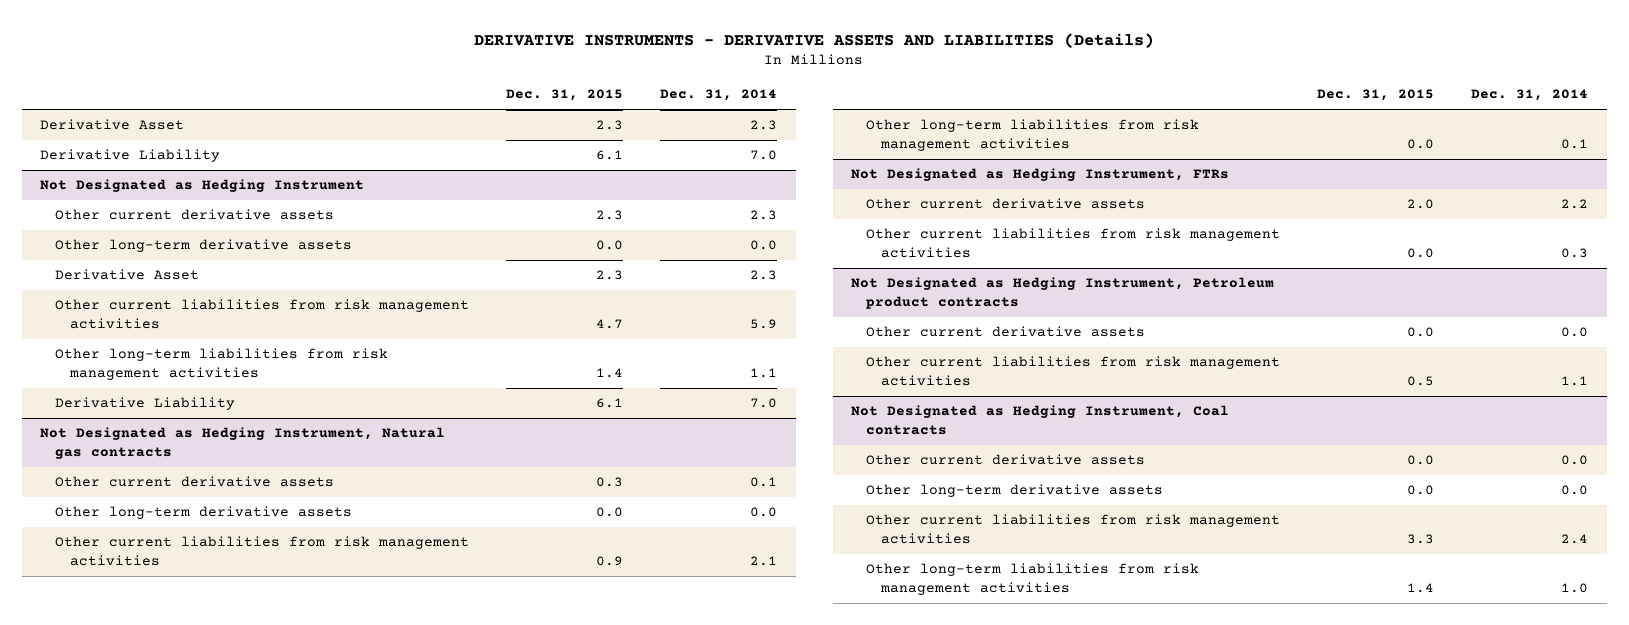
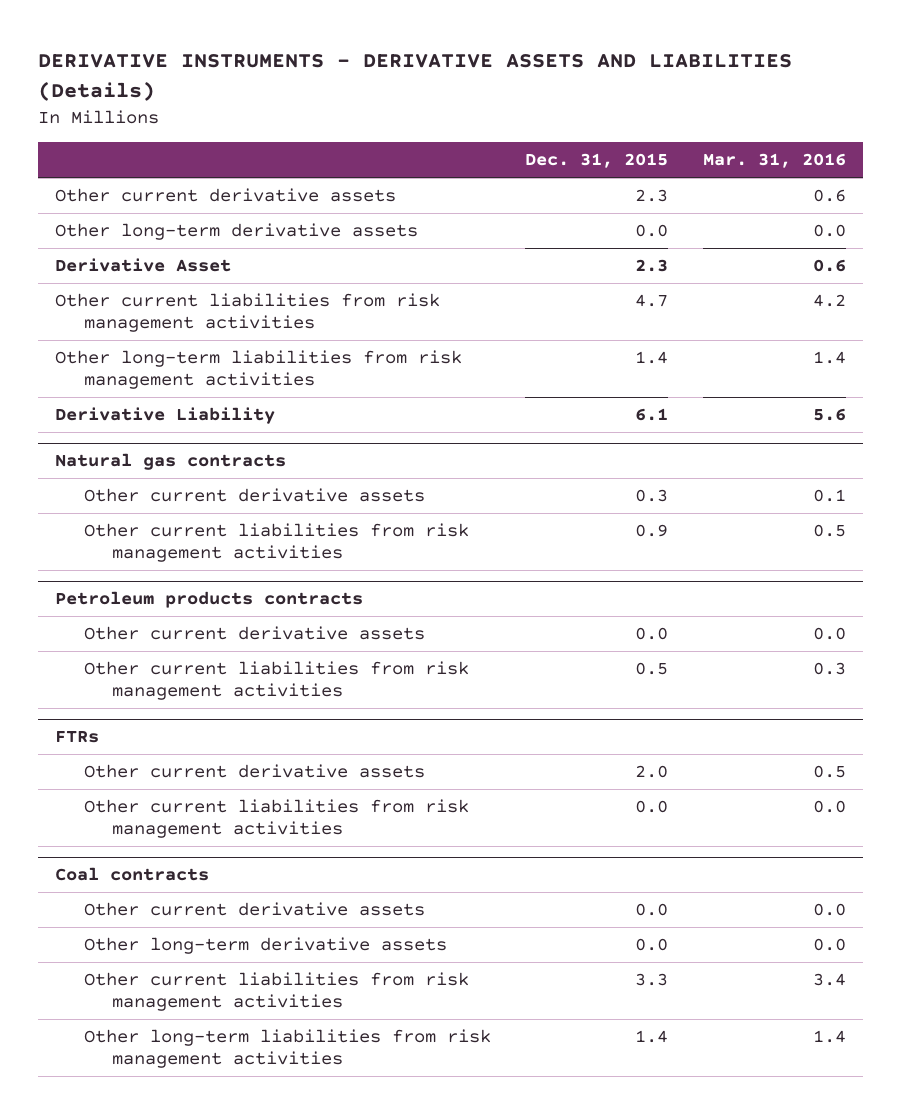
[660,89,778,102] Dec. 31, 2014 -> none
none -> [703,153,847,169] Mar. 31, 2016
[40,119,185,131] Derivative Asset -> none
[40,149,221,163] Derivative Liability -> none
[40,179,365,193] Not Designated as Hedging Instrument -> none
[40,427,446,460] Not Designated as Hedging Instrument, Natural gas contracts -> none
none -> [54,453,286,471] Natural gas contracts
[55,506,353,520] Other long-term derivative assets -> none
[866,119,1200,152] Other long-term liabilities from risk management activities -> none
[851,168,1230,182] Not Designated as Hedging Instrument, FTRs -> none
[866,198,1146,210] Other current derivative assets -> none
[866,228,1281,259] Other current liabilities from risk management activities -> none
[851,277,1275,310] Not Designated as Hedging Instrument, Petroleum product contracts -> none
none -> [54,591,363,609] Petroleum products contracts
[851,405,1230,436] Not Designated as Hedging Instrument, Coal contracts -> none
none -> [54,731,99,744] FTRs
none -> [83,764,425,779] Other current derivative assets
none -> [83,799,469,839] Other current liabilities from risk management activities
none -> [54,867,209,882] Coal contracts

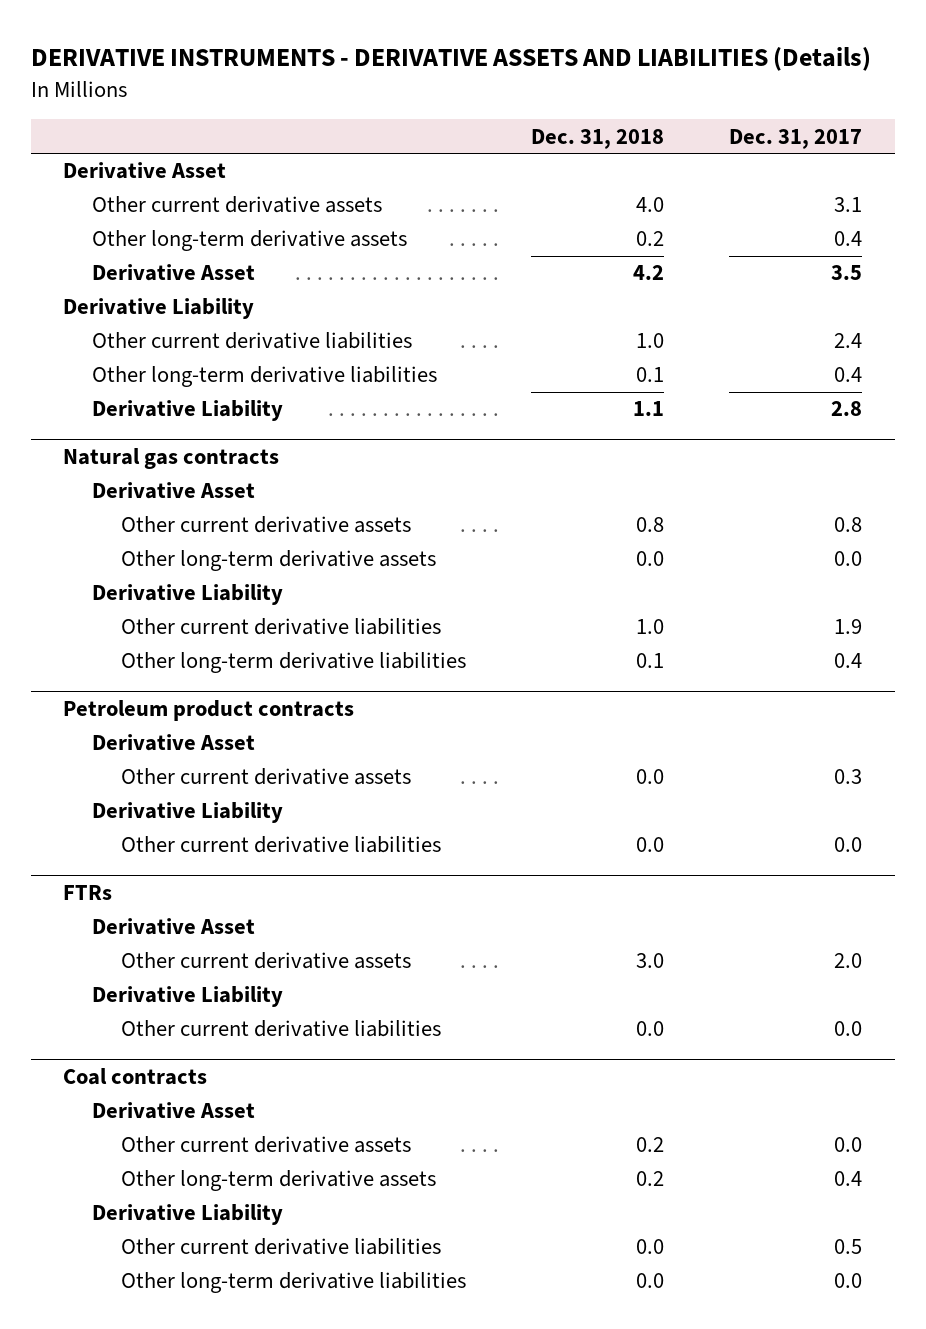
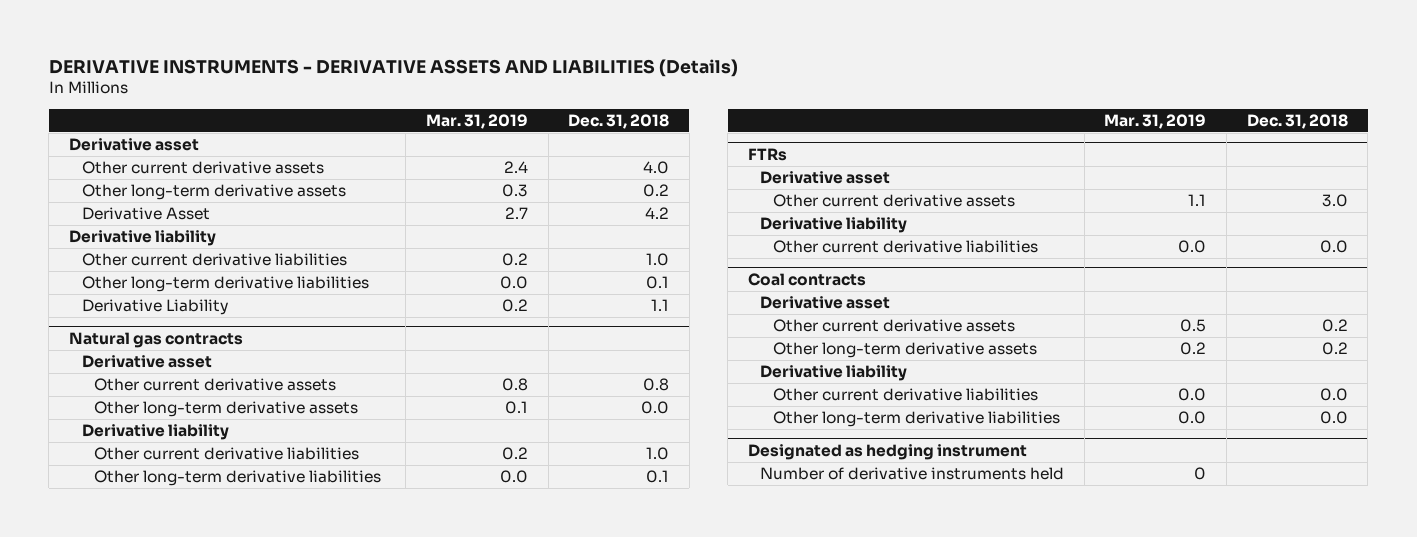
[729,128,863,149] Dec. 31, 2017 -> none
none -> [425,113,528,129] Mar. 31, 2019
[63,162,227,180] Derivative Asset -> [69,138,200,152] Derivative asset
[63,298,255,320] Derivative Liability -> [69,230,217,247] Derivative liability
[92,482,256,500] Derivative Asset -> [81,355,212,369] Derivative asset
[92,584,284,606] Derivative Liability -> [81,424,229,441] Derivative liability
[63,700,355,722] Petroleum product contracts -> none
[92,734,256,752] Derivative Asset -> none
[121,768,412,786] Other current derivative assets -> none
[92,802,284,824] Derivative Liability -> none
[121,836,442,854] Other current derivative liabilities -> none
[92,918,256,936] Derivative Asset -> [760,171,891,185] Derivative asset
[92,986,284,1008] Derivative Liability -> [760,217,908,234] Derivative liability
[92,1102,256,1120] Derivative Asset -> [760,296,891,310] Derivative asset
[92,1204,284,1226] Derivative Liability -> [760,365,908,382] Derivative liability
none -> [747,443,1027,460] Designated as hedging instrument
none -> [760,467,1065,481] Number of derivative instruments held

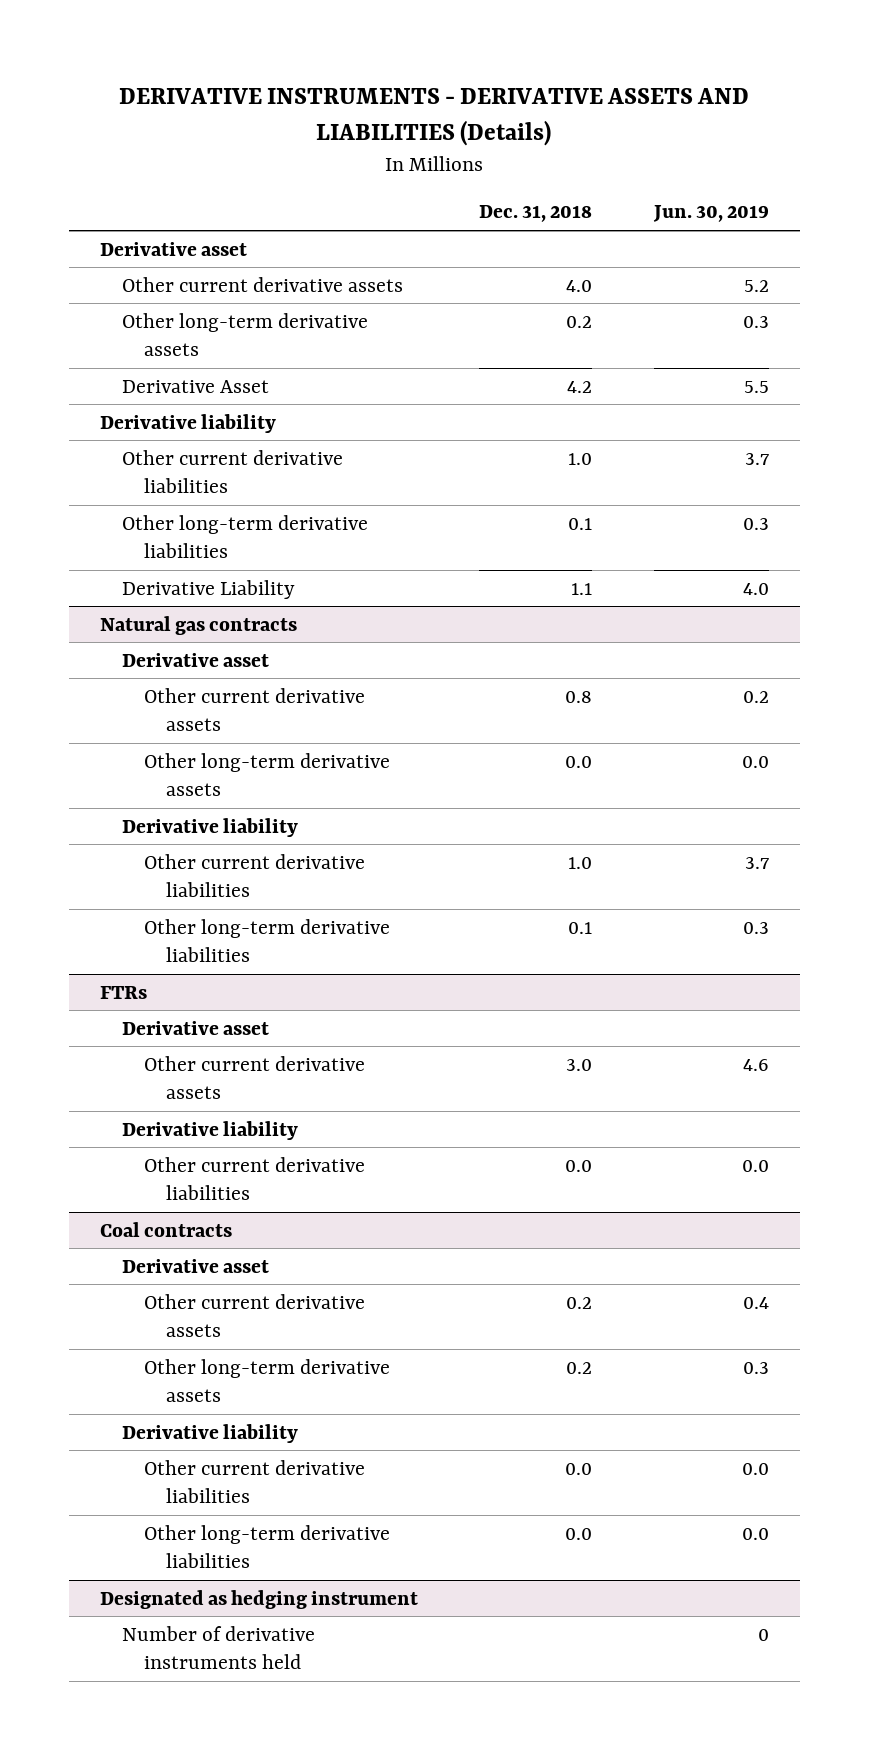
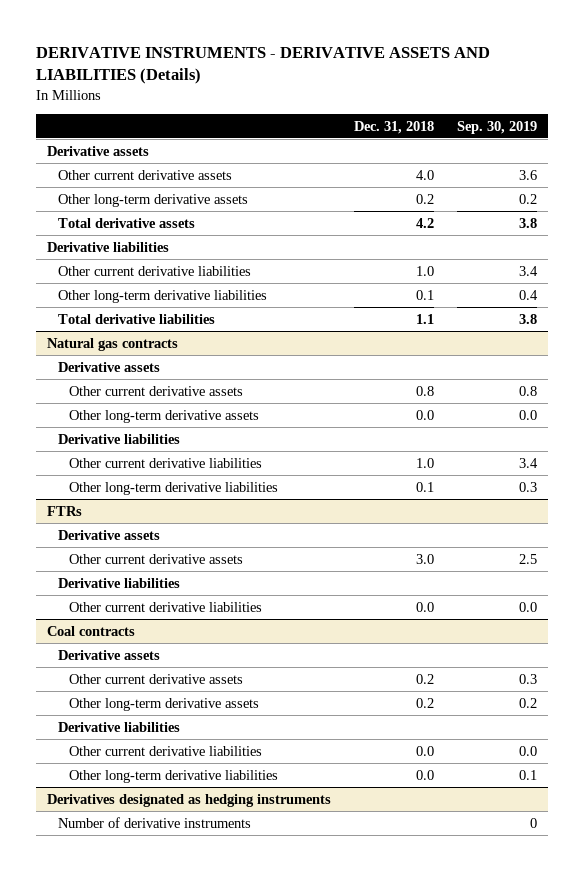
[653,205,770,223] Jun. 30, 2019 -> none
none -> [456,120,537,134] Sep. 30, 2019
[99,241,247,256] Derivative asset -> [47,145,150,156] Derivative assets
[121,379,269,393] Derivative Asset -> [58,217,196,228] Total derivative assets
[99,413,276,433] Derivative liability -> [47,241,170,252] Derivative liabilities
[121,579,295,599] Derivative Liability -> [58,313,216,324] Total derivative liabilities
[121,652,269,667] Derivative asset -> [58,361,161,372] Derivative assets
[121,817,298,837] Derivative liability -> [58,433,181,444] Derivative liabilities
[121,1020,269,1035] Derivative asset -> [58,529,161,540] Derivative assets
[121,1120,298,1140] Derivative liability -> [58,577,181,588] Derivative liabilities
[121,1258,269,1273] Derivative asset -> [58,649,161,660] Derivative assets
[121,1423,298,1443] Derivative liability -> [58,721,181,732] Derivative liabilities
[99,1589,418,1609] Designated as hedging instrument -> [47,793,332,807] Derivatives designated as hedging instruments
[121,1625,315,1670] Number of derivative instruments held -> [58,816,252,828] Number of derivative instruments

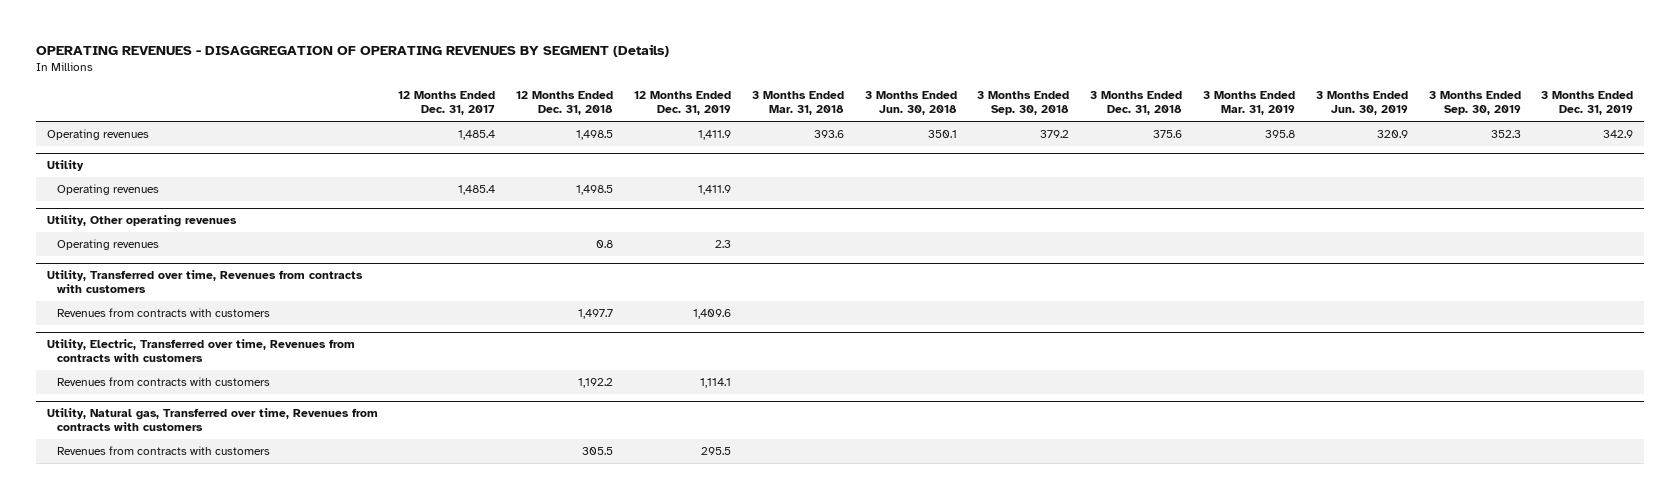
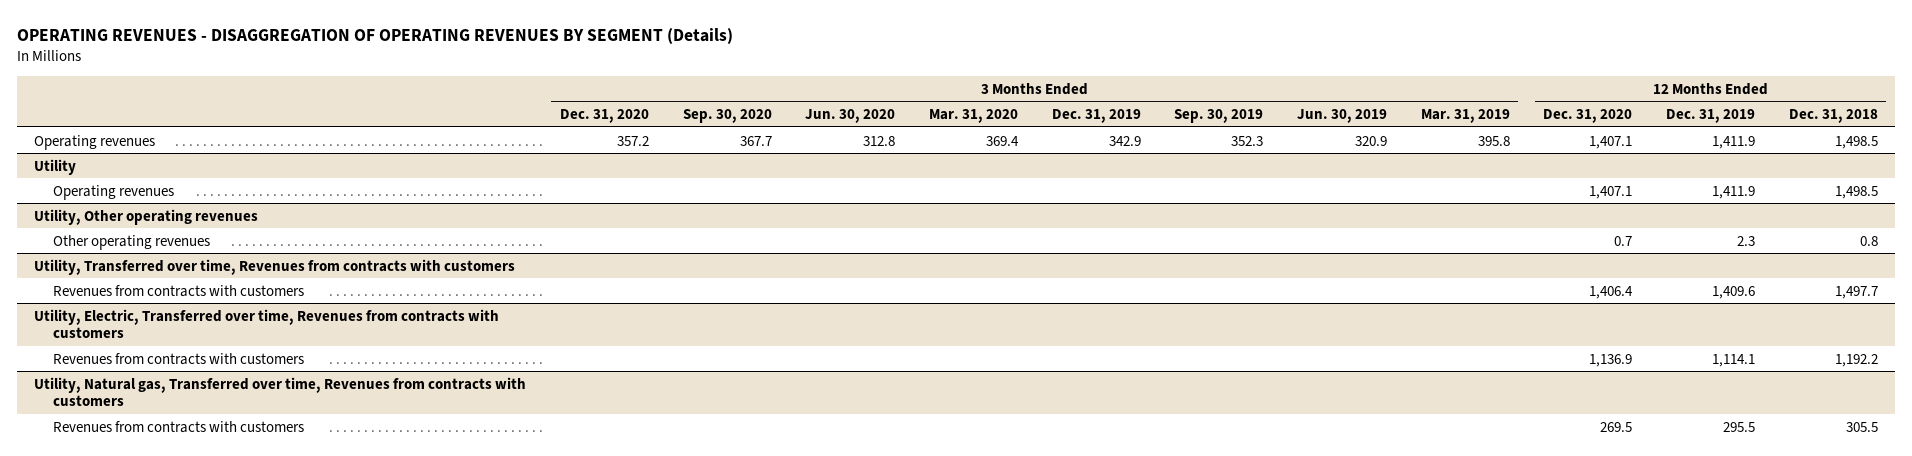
[398,91,496,116] 12 Months Ended Dec. 31, 2017 -> none
[751,91,844,116] 3 Months Ended Mar. 31, 2018 -> none
[864,91,957,116] 3 Months Ended Jun. 30, 2018 -> none
[977,91,1070,116] 3 Months Ended Sep. 30, 2018 -> none
[1090,91,1183,116] 3 Months Ended Dec. 31, 2018 -> none
none -> [559,108,649,123] Dec. 31, 2020
none -> [682,108,772,123] Sep. 30, 2020
none -> [805,108,896,123] Jun. 30, 2020
none -> [928,108,1018,123] Mar. 31, 2020
none -> [1543,108,1633,123] Dec. 31, 2020
[56,238,159,250] Operating revenues -> [52,234,210,250] Other operating revenues

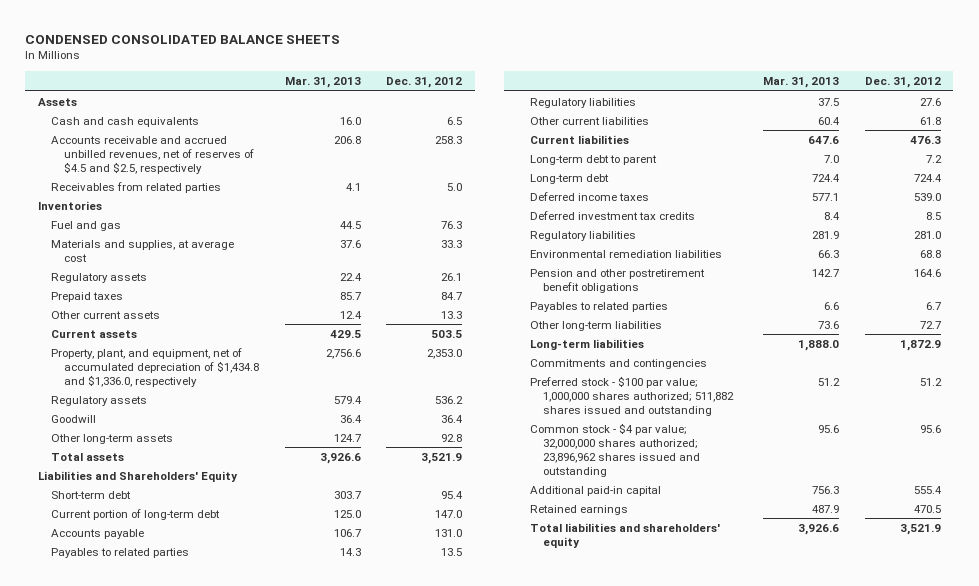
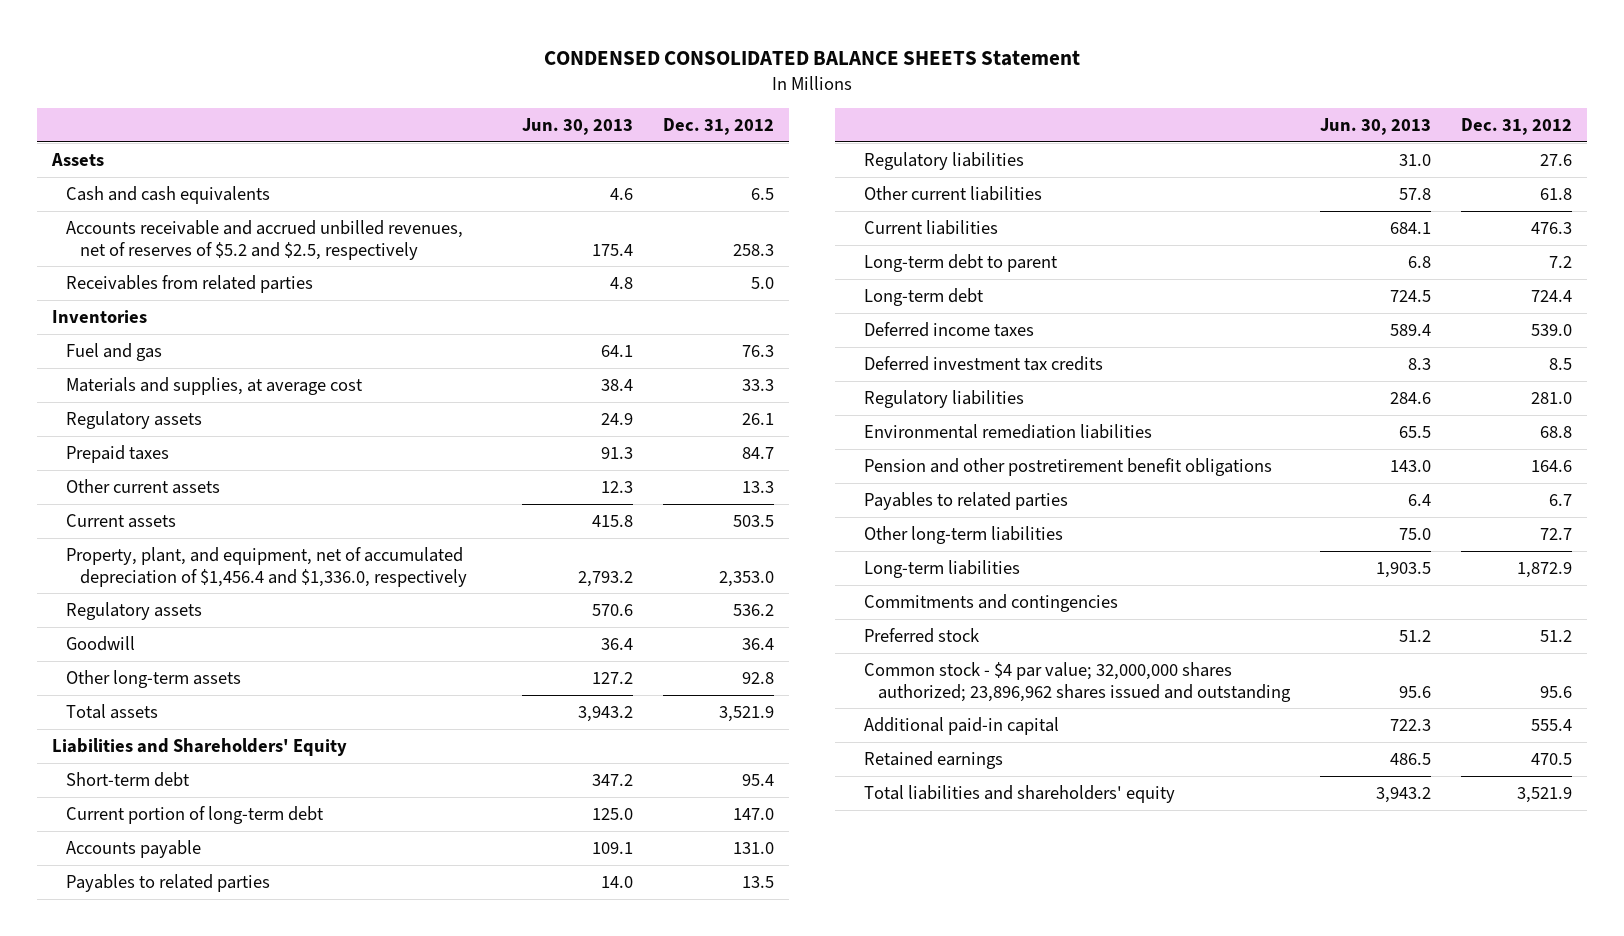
[25,34,341,44] CONDENSED CONSOLIDATED BALANCE SHEETS -> [543,49,1080,66] CONDENSED CONSOLIDATED BALANCE SHEETS Statement
[284,77,361,89] Mar. 31, 2013 -> none
none -> [522,117,634,135] Jun. 30, 2013
[51,135,255,174] Accounts receivable and accrued unbilled revenues, net of reserves of $4.5 and $2.5, respectively -> [65,219,463,260] Accounts receivable and accrued unbilled revenues, net of reserves of $5.2 and $2.5, respectively
[51,347,260,387] Property, plant, and equipment, net of accumulated depreciation of $1,434.8 and $1,336.0, respectively -> [65,546,468,587] Property, plant, and equipment, net of accumulated depreciation of $1,456.4 and $1,336.0, respectively
[529,375,734,416] Preferred stock - $100 par value; 1,000,000 shares authorized; 511,882 shares issued and outstanding -> [863,627,979,643] Preferred stock

